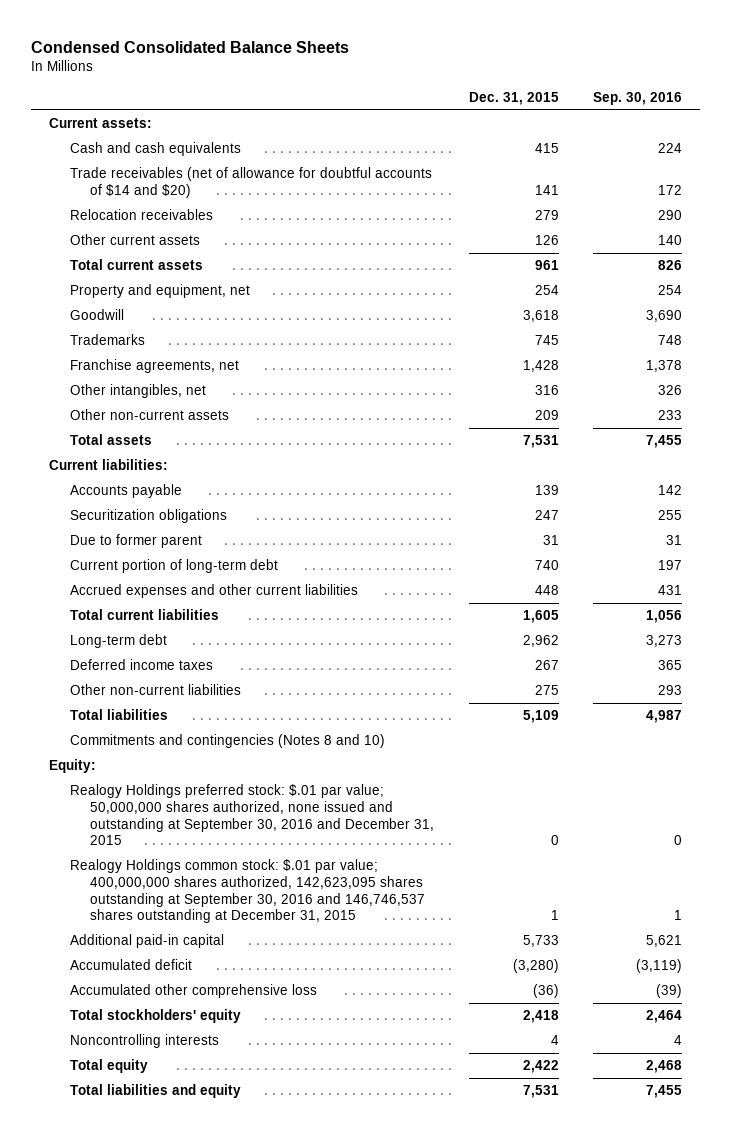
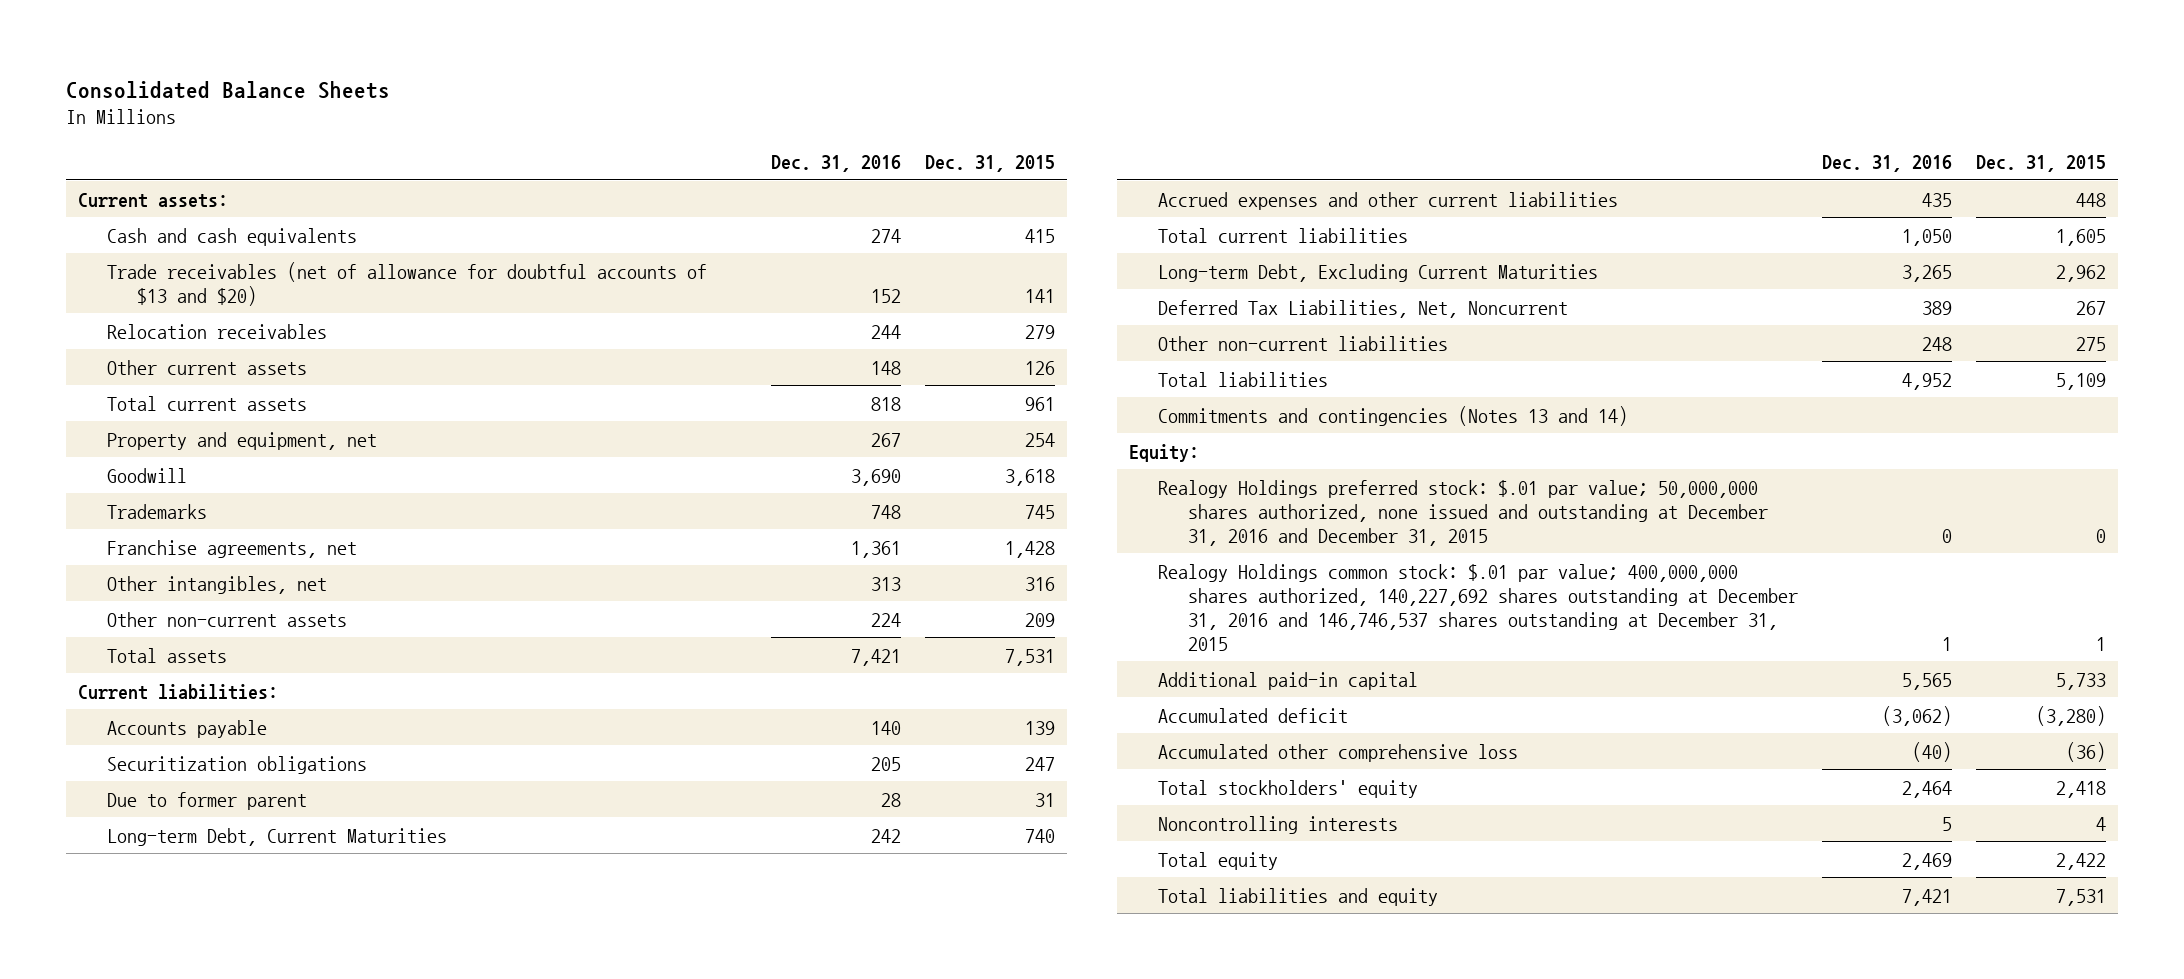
[31,40,350,53] Condensed Consolidated Balance Sheets -> [65,80,390,99] Consolidated Balance Sheets
[593,92,683,106] Sep. 30, 2016 -> none
none -> [770,154,901,172] Dec. 31, 2016
[69,167,432,198] Trade receivables (net of allowance for doubtful accounts of $14 and $20) -> [107,261,708,306] Trade receivables (net of allowance for doubtful accounts of $13 and $20)
[69,559,278,574] Current portion of long-term debt -> [107,827,448,846] Long-term Debt, Current Maturities
[69,634,167,649] Long-term debt -> [1158,263,1599,282] Long-term Debt, Excluding Current Maturities
[69,659,213,671] Deferred income taxes -> [1158,299,1569,318] Deferred Tax Liabilities, Net, Noncurrent
[69,734,385,749] Commitments and contingencies (Notes 8 and 10) -> [1158,405,1629,426] Commitments and contingencies (Notes 13 and 14)
[69,784,435,846] Realogy Holdings preferred stock: $.01 par value; 50,000,000 shares authorized, none issued and outstanding at September 30, 2016 and December 31, 2015 -> [1158,479,1768,546] Realogy Holdings preferred stock: $.01 par value; 50,000,000 shares authorized, none issued and outstanding at December 31, 2016 and December 31, 2015
[69,859,426,924] Realogy Holdings common stock: $.01 par value; 400,000,000 shares authorized, 142,623,095 shares outstanding at September 30, 2016 and 146,746,537 shares outstanding at December 31, 2015 -> [1158,563,1798,651] Realogy Holdings common stock: $.01 par value; 400,000,000 shares authorized, 140,227,692 shares outstanding at December 31, 2016 and 146,746,537 shares outstanding at December 31, 2015

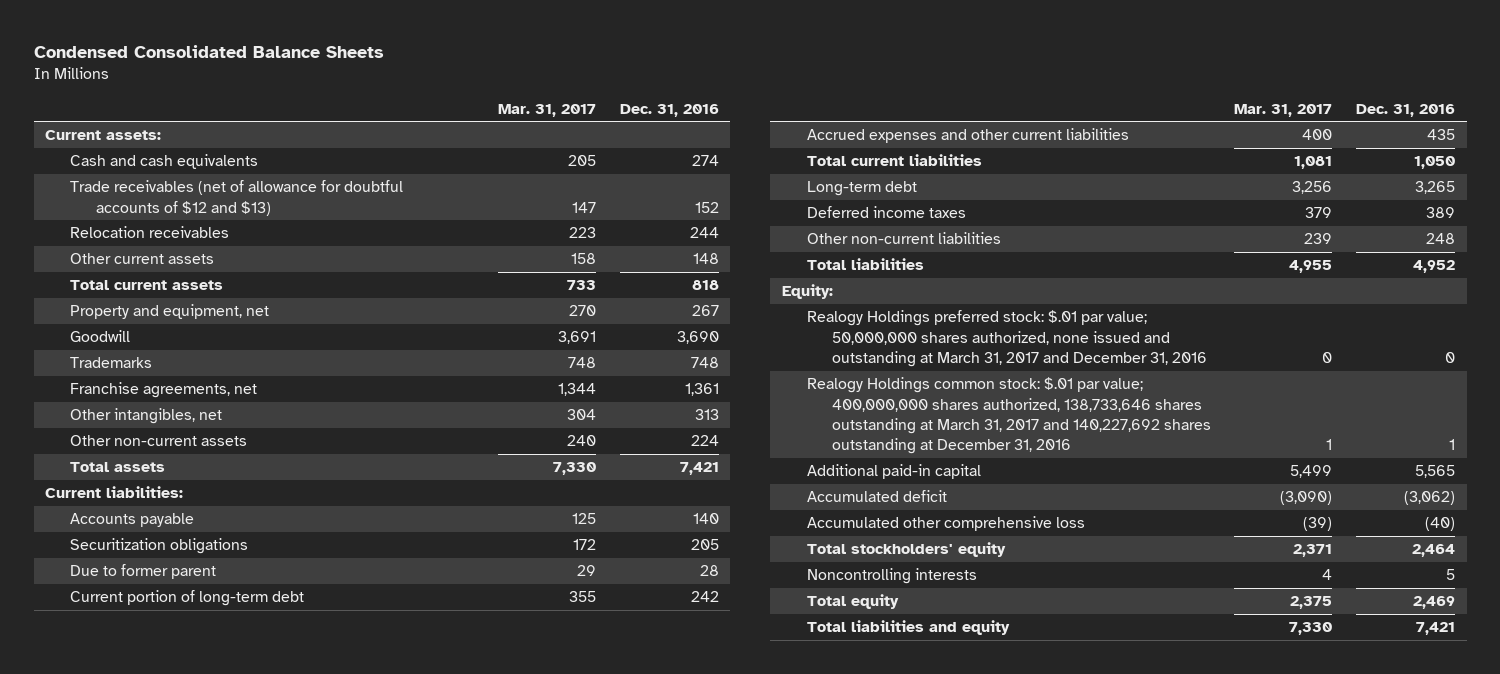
[65,80,390,99] Consolidated Balance Sheets -> [33,45,384,59] Condensed Consolidated Balance Sheets
[924,154,1055,172] Dec. 31, 2015 -> none
none -> [498,103,597,117] Mar. 31, 2017
[107,261,708,306] Trade receivables (net of allowance for doubtful accounts of $13 and $20) -> [70,180,404,216] Trade receivables (net of allowance for doubtful accounts of $12 and $13)
[107,827,448,846] Long-term Debt, Current Maturities -> [70,590,305,607] Current portion of long-term debt
[1158,263,1599,282] Long-term Debt, Excluding Current Maturities -> [806,181,917,197] Long-term debt
[1158,299,1569,318] Deferred Tax Liabilities, Net, Noncurrent -> [806,206,966,219] Deferred income taxes
[1158,405,1629,426] Commitments and contingencies (Notes 13 and 14) -> none
[1158,479,1768,546] Realogy Holdings preferred stock: $.01 par value; 50,000,000 shares authorized, none issued and outstanding at December 31, 2016 and December 31, 2015 -> [806,310,1207,367] Realogy Holdings preferred stock: $.01 par value; 50,000,000 shares authorized, none issued and outstanding at March 31, 2017 and December 31, 2016
[1158,563,1798,651] Realogy Holdings common stock: $.01 par value; 400,000,000 shares authorized, 140,227,692 shares outstanding at December 31, 2016 and 146,746,537 shares outstanding at December 31, 2015 -> [806,377,1211,455] Realogy Holdings common stock: $.01 par value; 400,000,000 shares authorized, 138,733,646 shares outstanding at March 31, 2017 and 140,227,692 shares outstanding at December 31, 2016

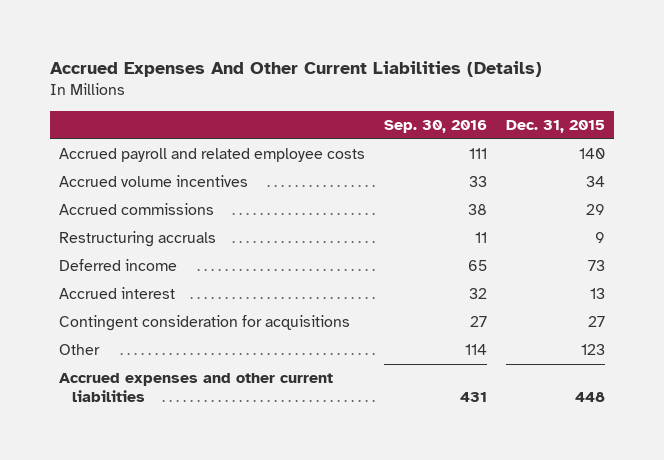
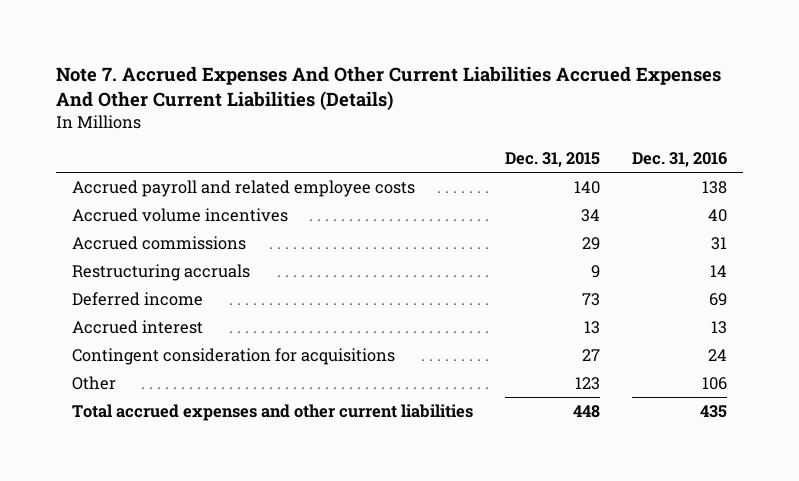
[49,61,542,78] Accrued Expenses And Other Current Liabilities (Details) -> [55,66,721,112] Note 7. Accrued Expenses And Other Current Liabilities Accrued Expenses And Other Current Liabilities (Details)
[383,120,487,134] Sep. 30, 2016 -> none
none -> [632,152,728,168] Dec. 31, 2016
[59,373,334,402] Accrued expenses and other current liabilities -> [71,403,473,421] Total accrued expenses and other current liabilities

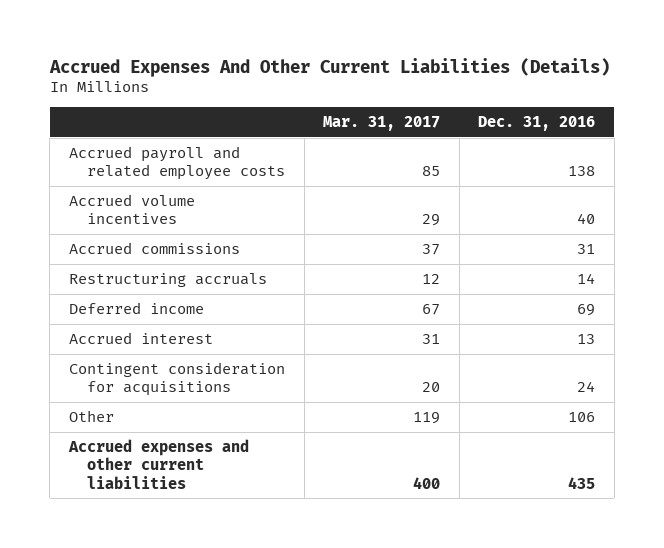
[55,66,721,112] Note 7. Accrued Expenses And Other Current Liabilities Accrued Expenses And Other Current Liabilities (Details) -> [48,57,610,77] Accrued Expenses And Other Current Liabilities (Details)
[505,152,601,168] Dec. 31, 2015 -> none
none -> [323,116,441,132] Mar. 31, 2017
[71,403,473,421] Total accrued expenses and other current liabilities -> [67,438,249,489] Accrued expenses and other current liabilities

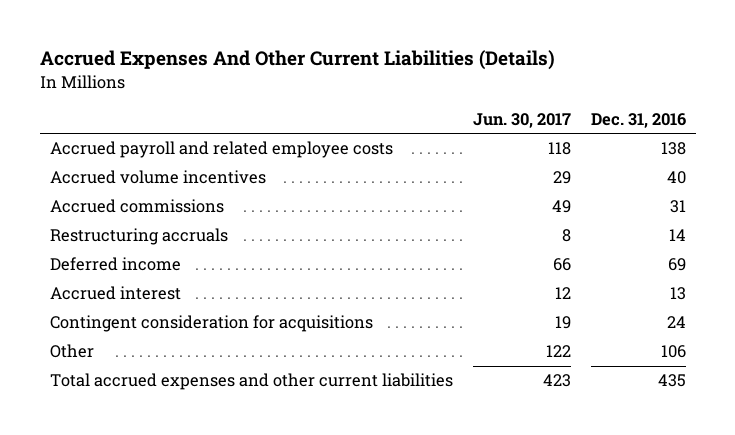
[323,116,441,132] Mar. 31, 2017 -> none
none -> [472,112,571,128] Jun. 30, 2017
[67,438,249,489] Accrued expenses and other current liabilities -> [49,373,453,391] Total accrued expenses and other current liabilities

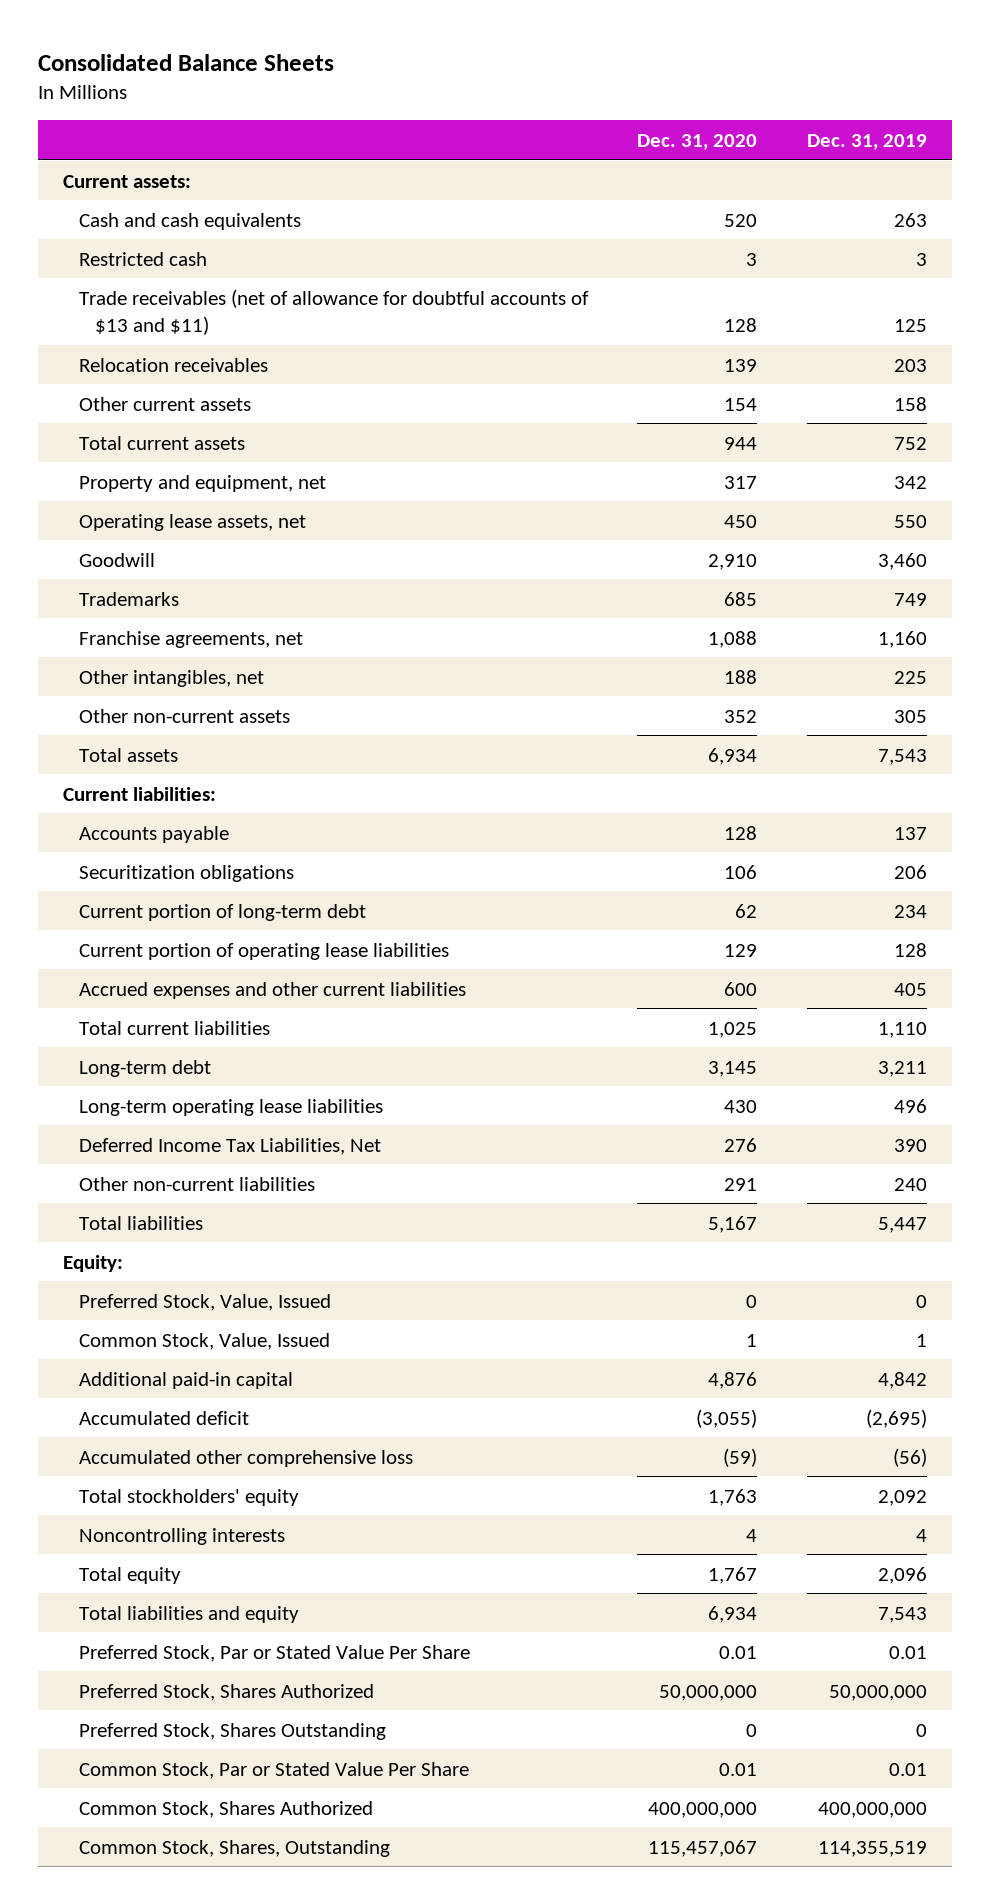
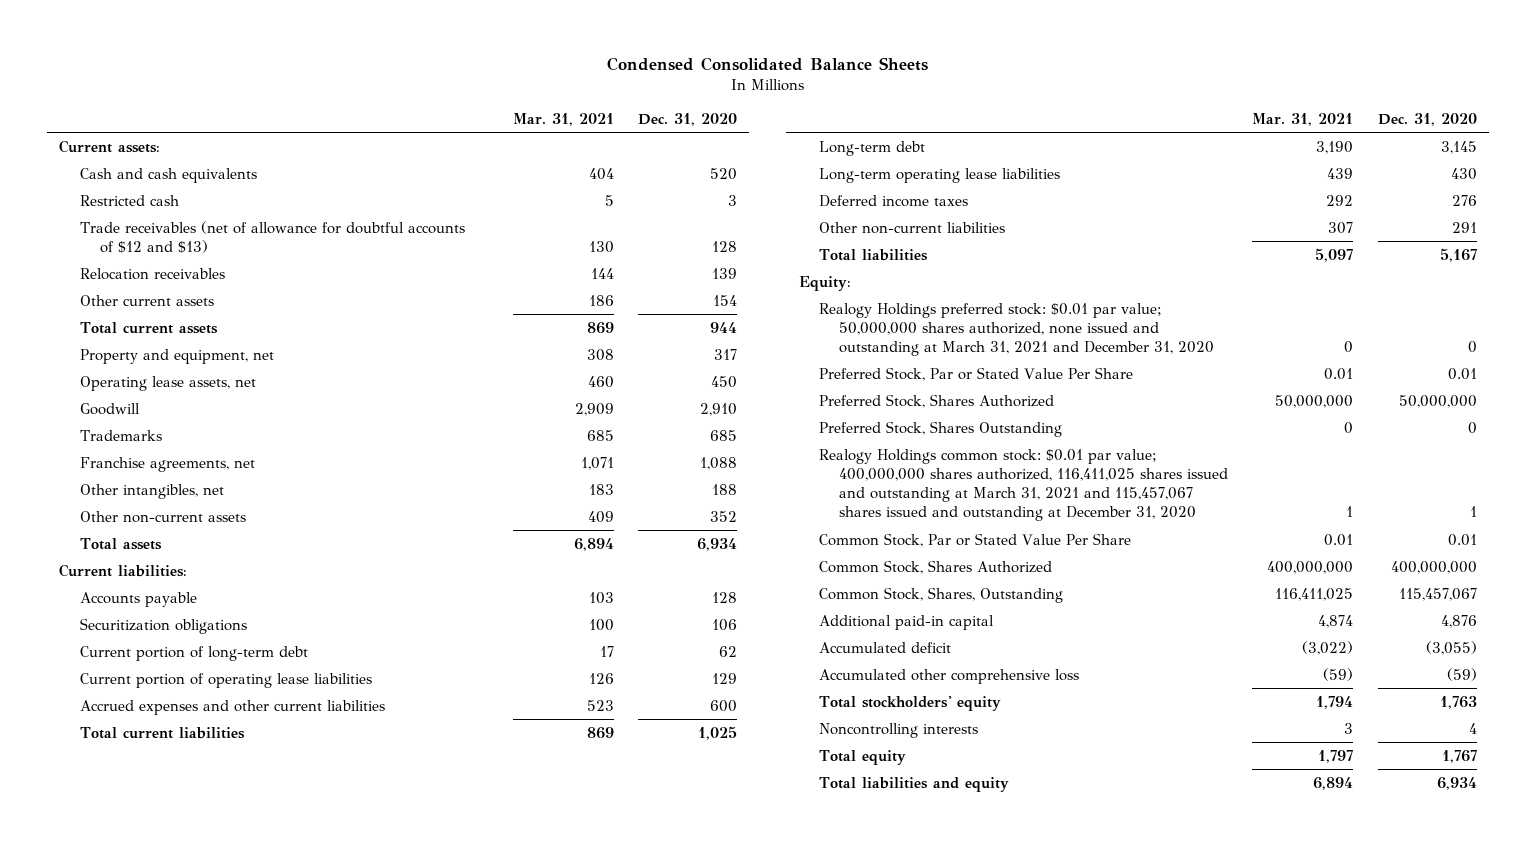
[37,53,334,71] Consolidated Balance Sheets -> [606,57,928,72] Condensed Consolidated Balance Sheets
[807,133,928,150] Dec. 31, 2019 -> none
none -> [513,112,615,126] Mar. 31, 2021
[78,288,589,335] Trade receivables (net of allowance for doubtful accounts of $13 and $11) -> [79,220,465,253] Trade receivables (net of allowance for doubtful accounts of $12 and $13)
[78,1137,381,1155] Deferred Income Tax Liabilities, Net -> [818,194,968,207] Deferred income taxes
[78,1293,331,1311] Preferred Stock, Value, Issued -> [818,302,1215,356] Realogy Holdings preferred stock: $0.01 par value; 50,000,000 shares authorized, none issued and outstanding at March 31, 2021 and December 31, 2020
[78,1644,470,1662] Preferred Stock, Par or Stated Value Per Share -> [818,366,1133,381] Preferred Stock, Par or Stated Value Per Share
[78,1683,374,1701] Preferred Stock, Shares Authorized -> [818,393,1054,408] Preferred Stock, Shares Authorized
[78,1722,386,1740] Preferred Stock, Shares Outstanding -> [818,420,1062,437] Preferred Stock, Shares Outstanding
[78,1332,330,1350] Common Stock, Value, Issued -> [818,448,1229,521] Realogy Holdings common stock: $0.01 par value; 400,000,000 shares authorized, 116,411,025 shares issued and outstanding at March 31, 2021 and 115,457,067 shares issued and outstanding at December 31, 2020
[78,1761,469,1779] Common Stock, Par or Stated Value Per Share -> [818,532,1131,547] Common Stock, Par or Stated Value Per Share
[78,1800,373,1818] Common Stock, Shares Authorized -> [818,559,1052,574] Common Stock, Shares Authorized
[78,1839,390,1857] Common Stock, Shares, Outstanding -> [818,586,1063,603] Common Stock, Shares, Outstanding

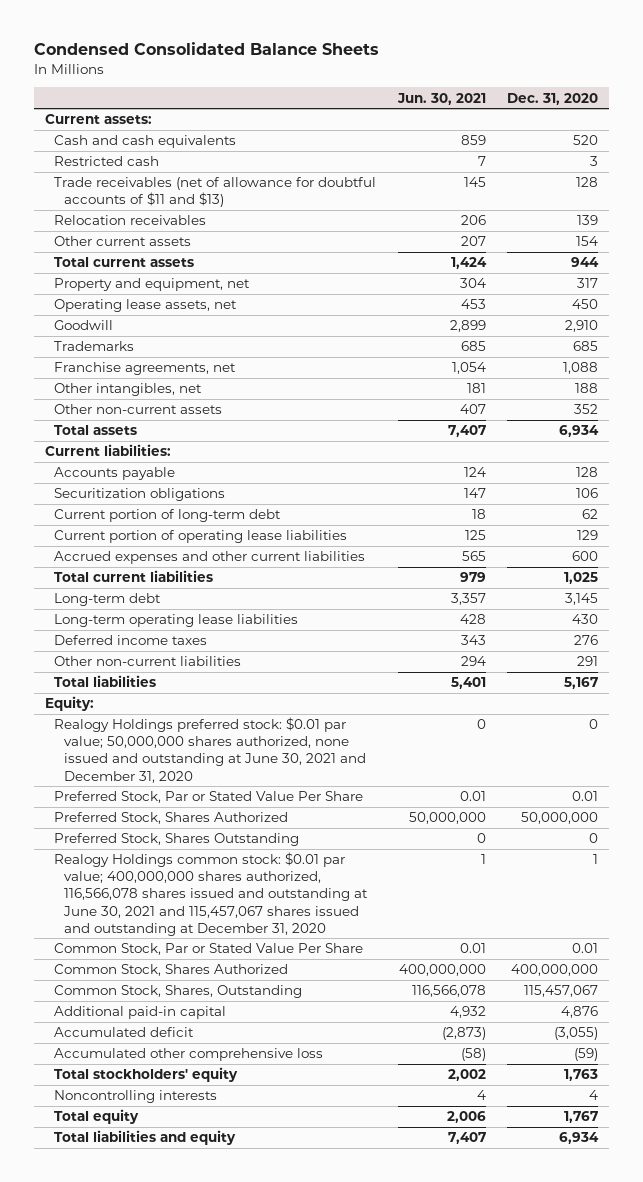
[513,112,615,126] Mar. 31, 2021 -> none
none -> [396,92,486,105] Jun. 30, 2021
[79,220,465,253] Trade receivables (net of allowance for doubtful accounts of $12 and $13) -> [54,177,377,208] Trade receivables (net of allowance for doubtful accounts of $11 and $13)
[818,302,1215,356] Realogy Holdings preferred stock: $0.01 par value; 50,000,000 shares authorized, none issued and outstanding at March 31, 2021 and December 31, 2020 -> [54,717,366,783] Realogy Holdings preferred stock: $0.01 par value; 50,000,000 shares authorized, none issued and outstanding at June 30, 2021 and December 31, 2020
[818,448,1229,521] Realogy Holdings common stock: $0.01 par value; 400,000,000 shares authorized, 116,411,025 shares issued and outstanding at March 31, 2021 and 115,457,067 shares issued and outstanding at December 31, 2020 -> [54,852,368,936] Realogy Holdings common stock: $0.01 par value; 400,000,000 shares authorized, 116,566,078 shares issued and outstanding at June 30, 2021 and 115,457,067 shares issued and outstanding at December 31, 2020

